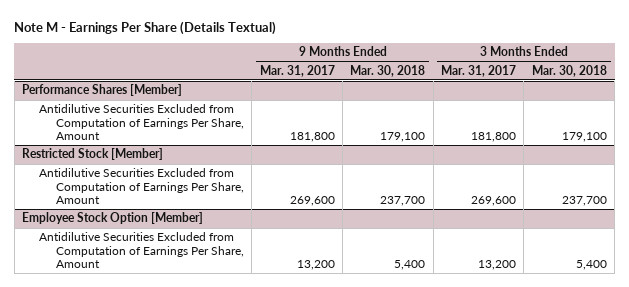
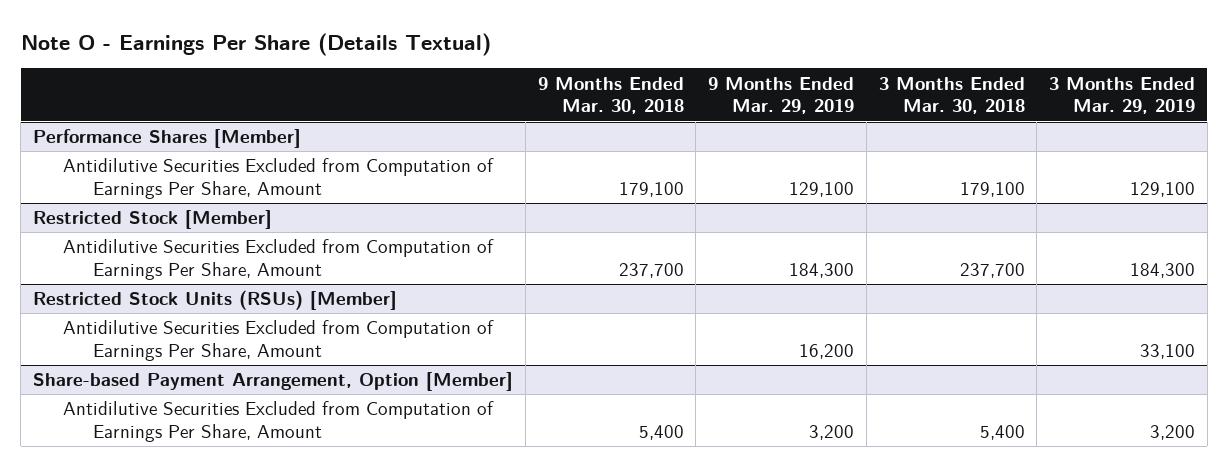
[14,20,277,35] Note M - Earnings Per Share (Details Textual) -> [20,32,491,56] Note O - Earnings Per Share (Details Textual)
[259,64,335,77] Mar. 31, 2017 -> none
[441,64,517,77] Mar. 31, 2017 -> none
none -> [708,76,855,115] 9 Months Ended Mar. 29, 2019
none -> [1049,76,1196,115] 3 Months Ended Mar. 29, 2019
none -> [33,290,398,311] Restricted Stock Units (RSUs) [Member]
none -> [62,320,494,361] Antidilutive Securities Excluded from Computation of Earnings Per Share, Amount
[21,212,203,225] Employee Stock Option [Member] -> [33,372,514,392] Share-based Payment Arrangement, Option [Member]

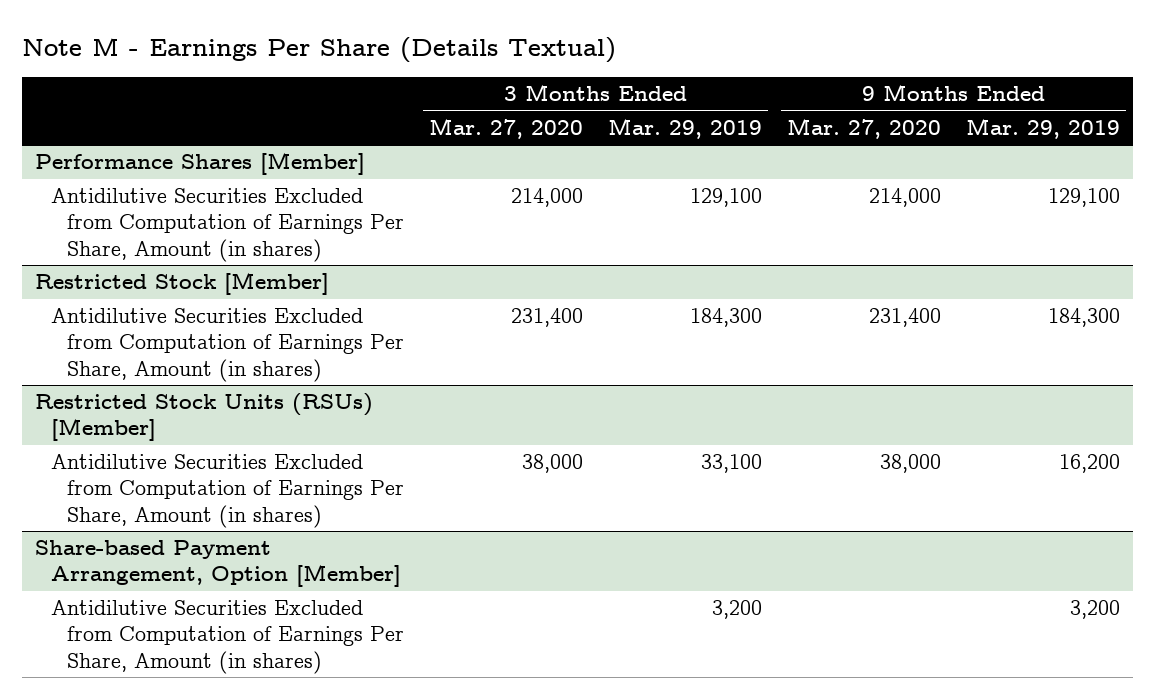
[20,32,491,56] Note O - Earnings Per Share (Details Textual) -> [22,36,617,63] Note M - Earnings Per Share (Details Textual)
[537,76,684,115] 9 Months Ended Mar. 30, 2018 -> none
[878,76,1025,115] 3 Months Ended Mar. 30, 2018 -> none
none -> [429,117,584,139] Mar. 27, 2020
none -> [787,117,942,139] Mar. 27, 2020
[62,158,494,199] Antidilutive Securities Excluded from Computation of Earnings Per Share, Amount -> [51,188,405,262] Antidilutive Securities Excluded from Computation of Earnings Per Share, Amount (in shares)
[62,239,494,280] Antidilutive Securities Excluded from Computation of Earnings Per Share, Amount -> [51,308,405,382] Antidilutive Securities Excluded from Computation of Earnings Per Share, Amount (in shares)
[62,320,494,361] Antidilutive Securities Excluded from Computation of Earnings Per Share, Amount -> [51,454,405,528] Antidilutive Securities Excluded from Computation of Earnings Per Share, Amount (in shares)
[62,401,494,442] Antidilutive Securities Excluded from Computation of Earnings Per Share, Amount -> [51,600,405,674] Antidilutive Securities Excluded from Computation of Earnings Per Share, Amount (in shares)

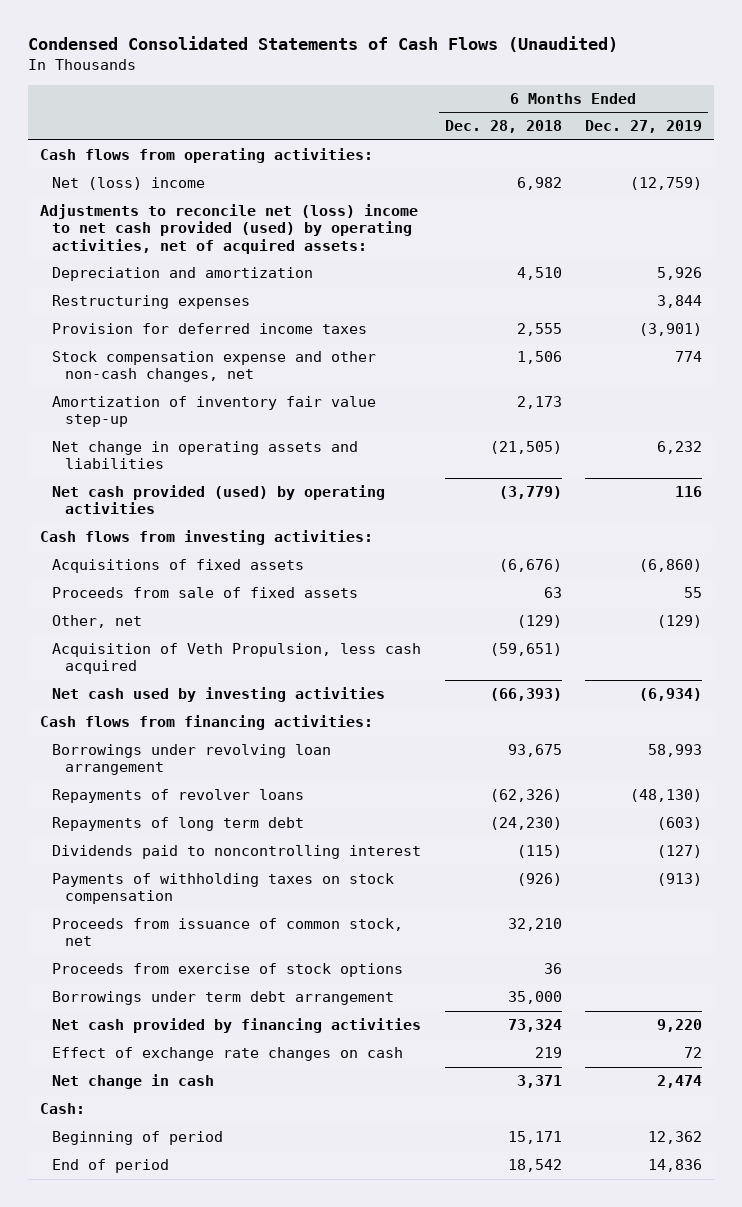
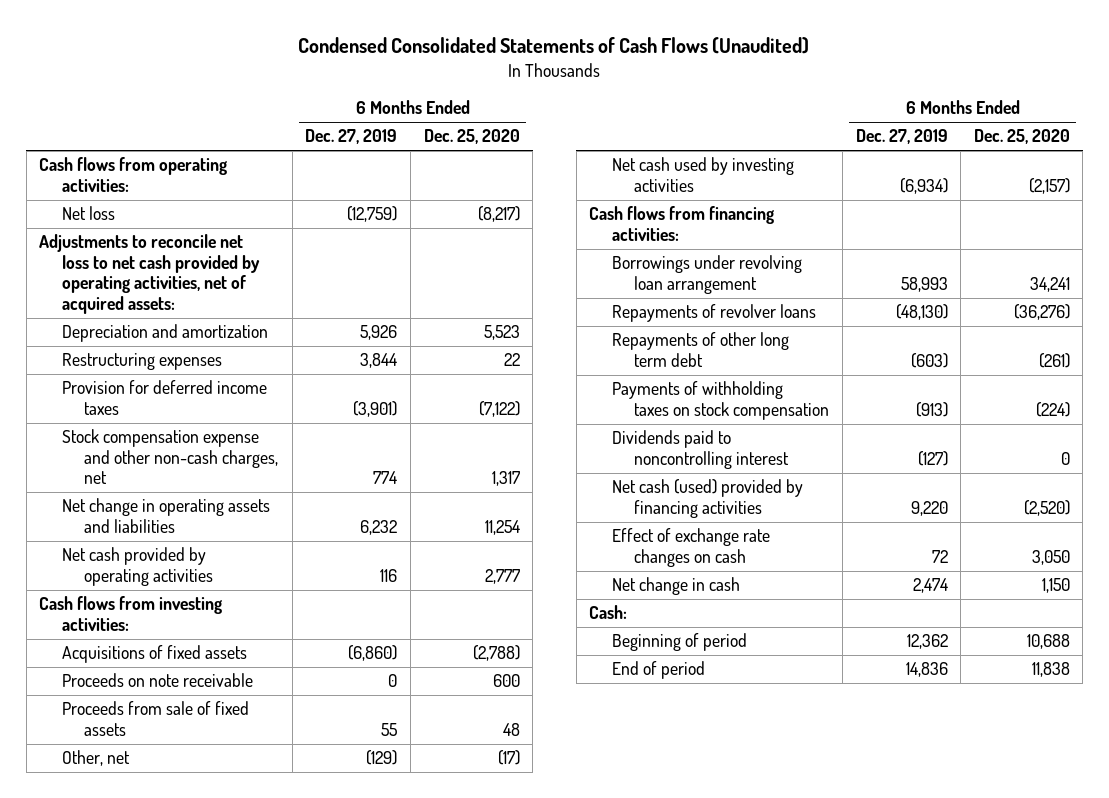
[444,120,562,134] Dec. 28, 2018 -> none
none -> [423,129,520,145] Dec. 25, 2020
[52,177,206,191] Net (loss) income -> [61,206,115,221] Net loss
[39,204,418,254] Adjustments to reconcile net (loss) income to net cash provided (used) by operating activities, net of acquired assets: -> [39,234,260,315] Adjustments to reconcile net loss to net cash provided by operating activities, net of acquired assets:
[52,396,377,428] Amortization of inventory fair value step-up -> none
[52,351,377,383] Stock compensation expense and other non-cash changes, net -> [61,429,279,485] Stock compensation expense and other non-cash charges, net
[52,485,386,515] Net cash provided (used) by operating activities -> [61,547,214,586] Net cash provided by operating activities
none -> [61,673,253,688] Proceeds on note receivable
[52,643,422,675] Acquisition of Veth Propulsion, less cash acquired -> none
[52,817,305,832] Repayments of long term debt -> [611,332,789,367] Repayments of other long term debt
[52,918,404,947] Proceeds from issuance of common stock, net -> none
[52,963,404,978] Proceeds from exercise of stock options -> none
[52,991,395,1006] Borrowings under term debt arrangement -> none
[52,845,422,860] Dividends paid to noncontrolling interest -> [611,430,790,469] Dividends paid to noncontrolling interest
[52,1018,422,1034] Net cash provided by financing activities -> [611,479,803,518] Net cash (used) provided by financing activities

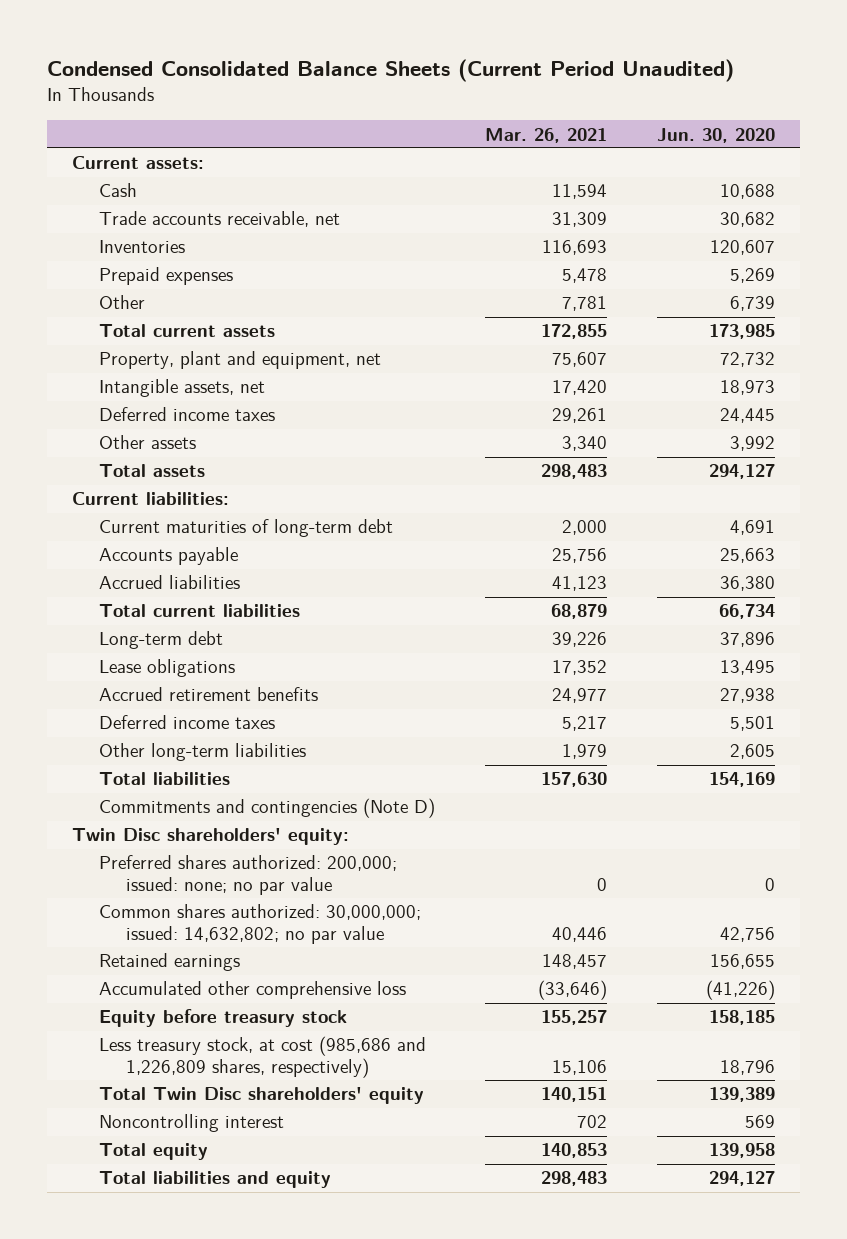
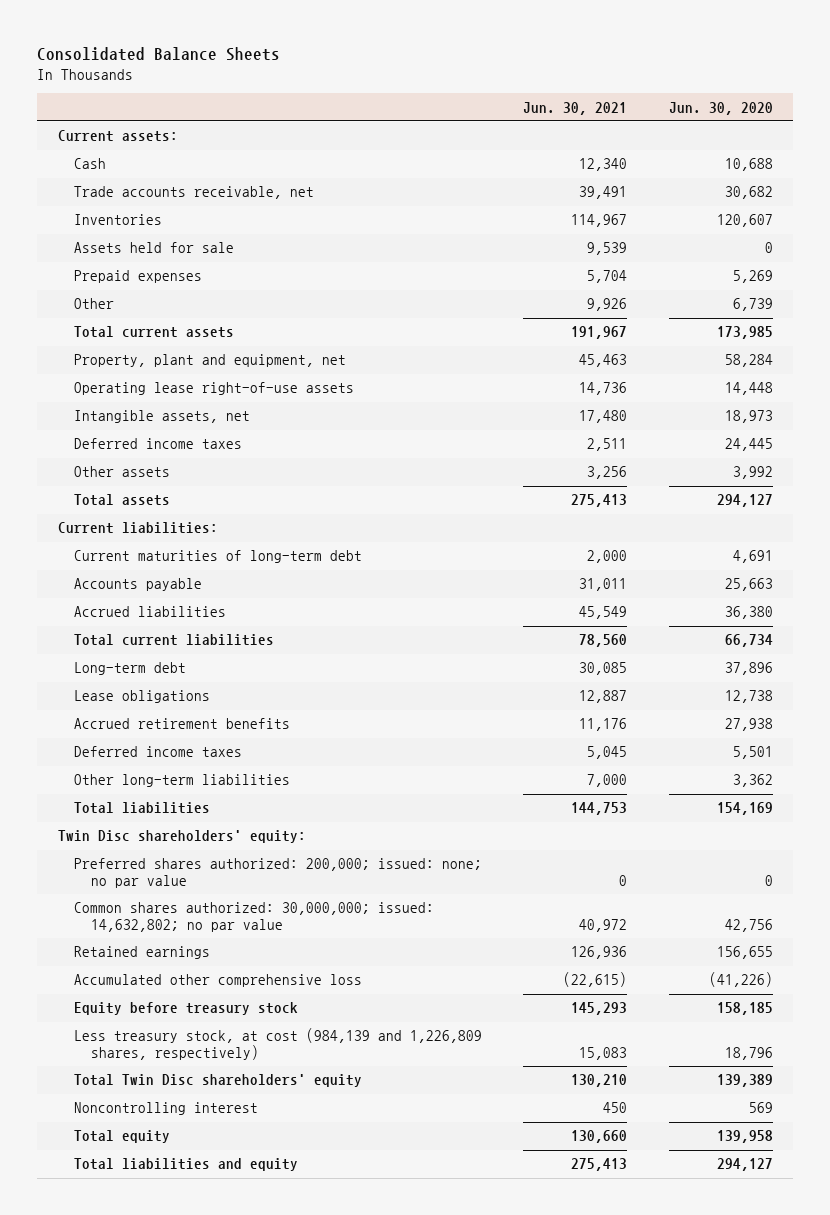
[46,59,734,83] Condensed Consolidated Balance Sheets (Current Period Unaudited) -> [37,47,281,62] Consolidated Balance Sheets
[484,127,607,143] Mar. 26, 2021 -> none
none -> [523,101,628,115] Jun. 30, 2021
none -> [74,242,235,254] Assets held for sale
[720,352,776,368] 72,732 -> [724,354,773,368] 58,284
none -> [74,382,355,396] Operating lease right-of-use assets
[720,660,776,676] 13,495 -> [724,690,773,704] 12,738
[730,744,776,760] 2,605 -> [732,774,773,788] 3,362
[98,798,435,819] Commitments and contingencies (Note D) -> none
[98,1036,426,1079] Less treasury stock, at cost (985,686 and 1,226,809 shares, respectively) -> [74,1028,483,1061] Less treasury stock, at cost (984,139 and 1,226,809 shares, respectively)

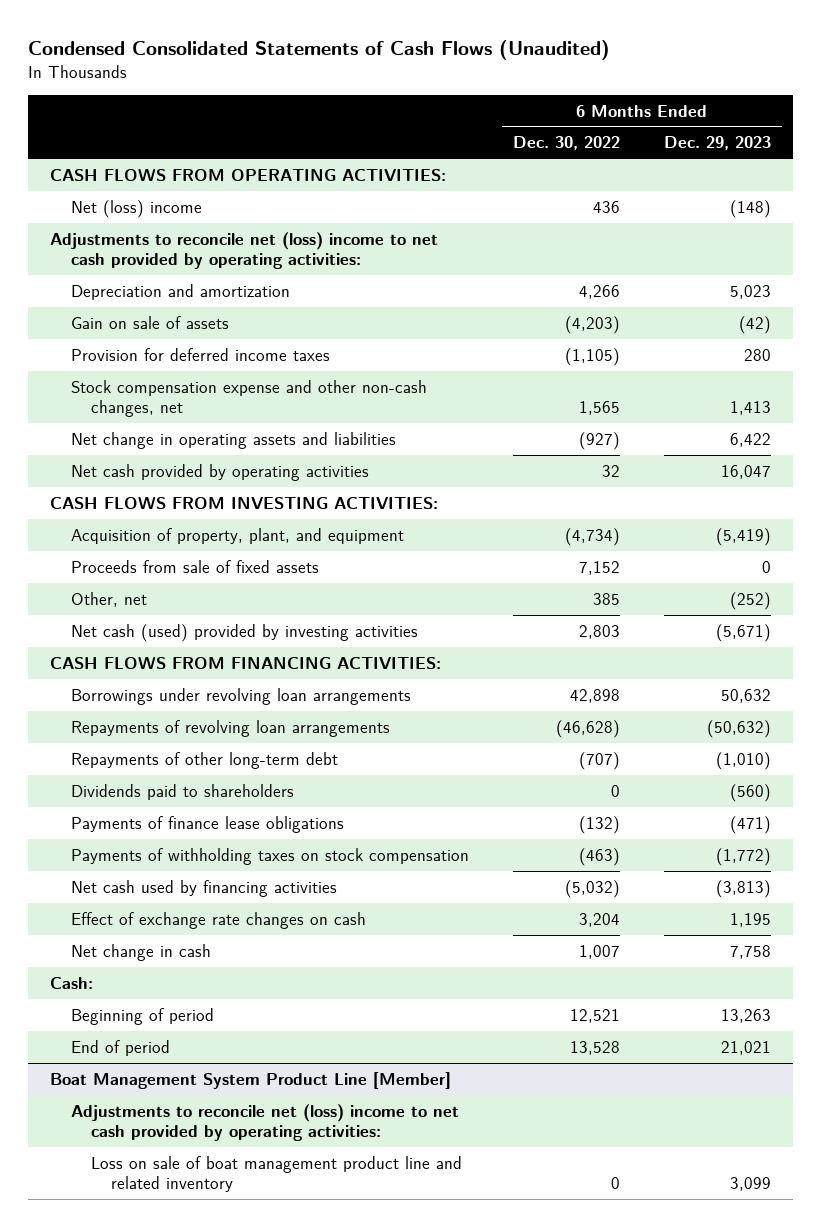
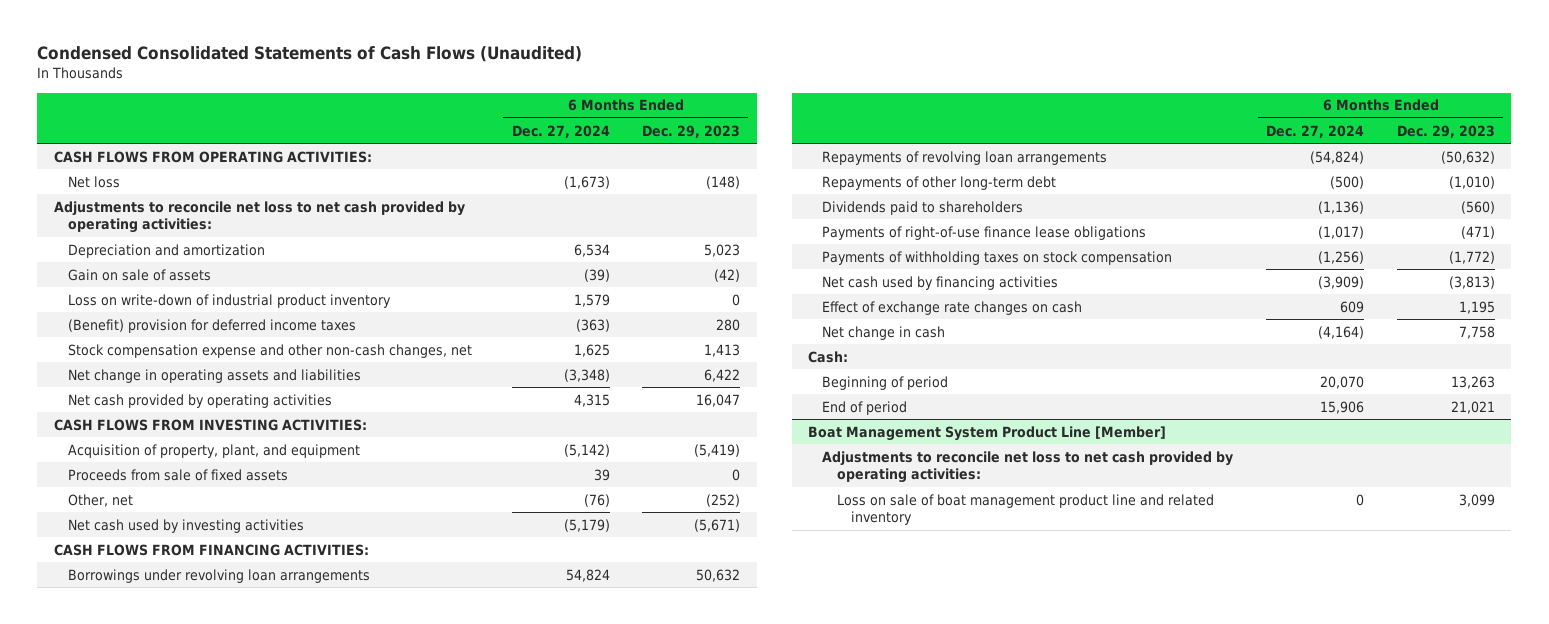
[512,136,620,151] Dec. 30, 2022 -> none
none -> [511,124,610,138] Dec. 27, 2024
[70,199,202,218] Net (loss) income -> [67,175,120,188] Net loss
[50,231,439,270] Adjustments to reconcile net (loss) income to net cash provided by operating activities: -> [53,200,465,234] Adjustments to reconcile net loss to net cash provided by operating activities:
none -> [67,293,391,308] Loss on write-down of industrial product inventory
[70,347,330,361] Provision for deferred income taxes -> [67,318,356,333] (Benefit) provision for deferred income taxes
[70,623,418,642] Net cash (used) provided by investing activities -> [67,518,304,533] Net cash used by investing activities
[70,815,344,833] Payments of finance lease obligations -> [822,225,1147,240] Payments of right-of-use finance lease obligations
[70,1103,459,1142] Adjustments to reconcile net (loss) income to net cash provided by operating activities: -> [822,450,1234,484] Adjustments to reconcile net loss to net cash provided by operating activities:

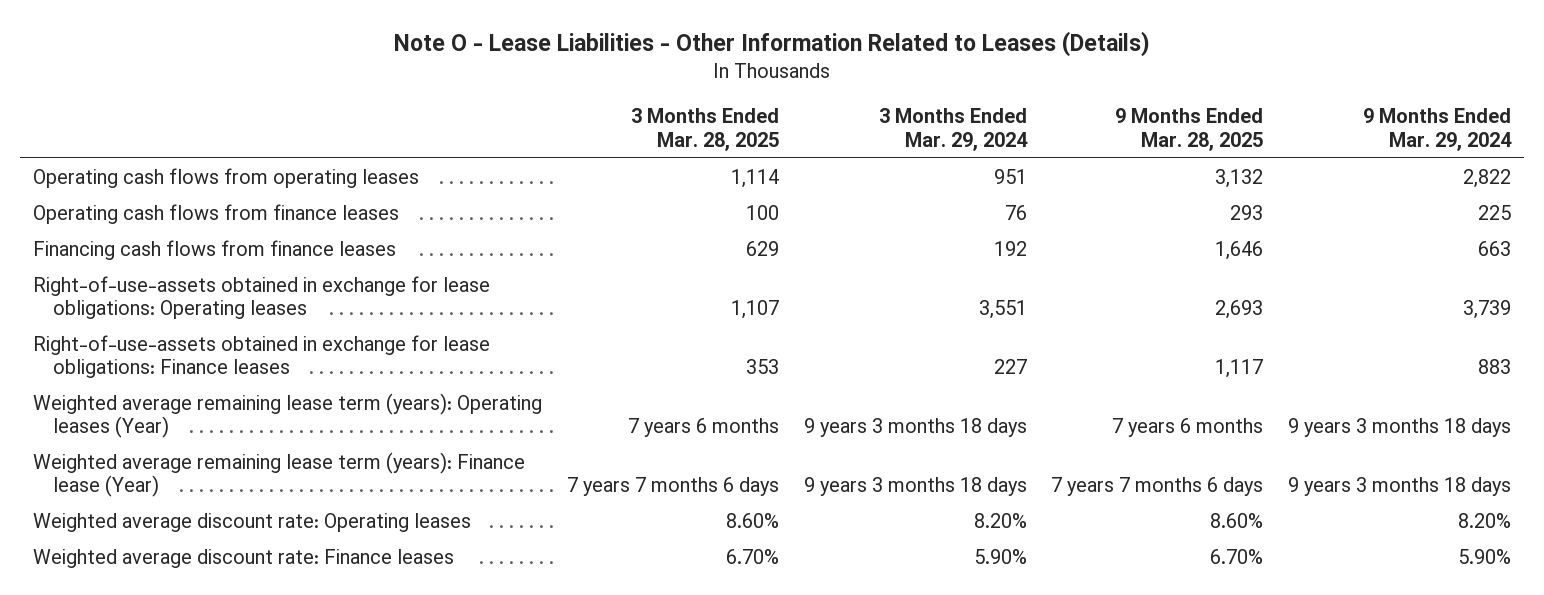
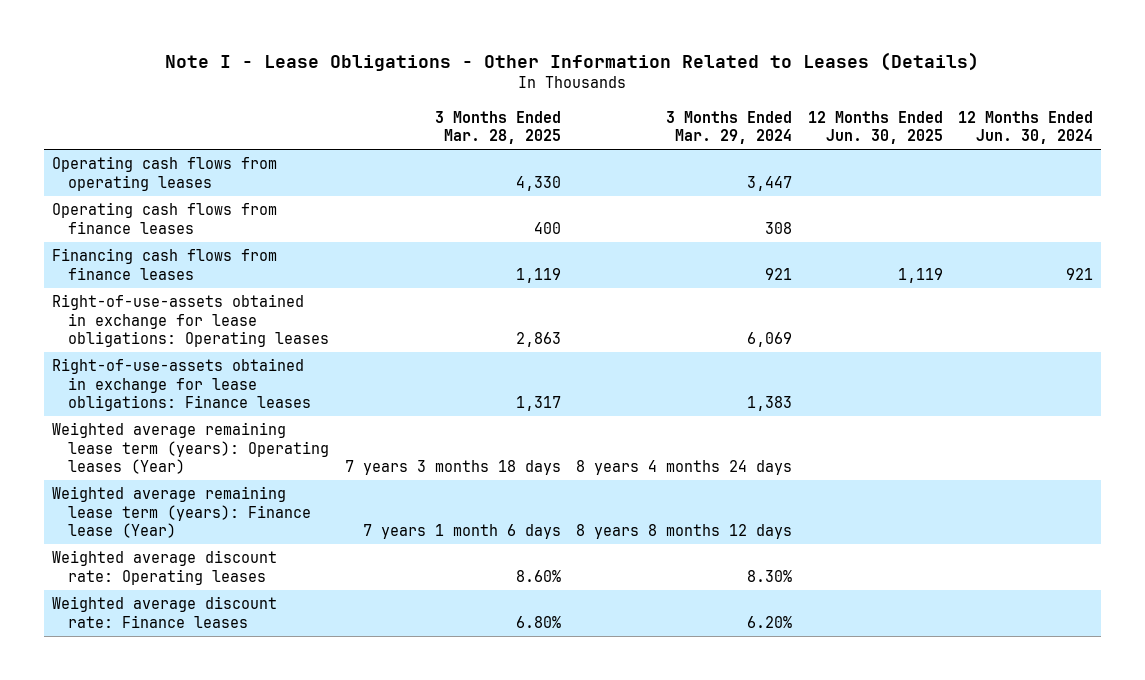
[394,31,1151,58] Note O - Lease Liabilities - Other Information Related to Leases (Details) -> [165,51,980,71] Note I - Lease Obligations - Other Information Related to Leases (Details)
[1115,108,1264,151] 9 Months Ended Mar. 28, 2025 -> none
[1363,108,1513,151] 9 Months Ended Mar. 29, 2024 -> none
none -> [807,110,943,145] 12 Months Ended Jun. 30, 2025
none -> [957,110,1093,145] 12 Months Ended Jun. 30, 2024
[730,168,779,188] 1,114 -> [515,175,561,191] 4,330
[993,168,1027,184] 951 -> [747,175,793,191] 3,447
[745,204,779,220] 100 -> [533,221,561,234] 400
[1004,204,1027,220] 76 -> [765,221,793,234] 308
[745,240,779,256] 629 -> [515,267,561,283] 1,119
[993,240,1027,256] 192 -> [765,267,793,280] 921
[730,300,779,320] 1,107 -> [515,332,561,348] 2,863
[978,300,1027,320] 3,551 -> [747,332,793,348] 6,069
[745,359,779,375] 353 -> [515,396,561,412] 1,317
[993,359,1027,375] 227 -> [747,396,793,412] 1,383
[627,418,779,438] 7 years 6 months -> [344,460,561,476] 7 years 3 months 18 days
[803,418,1027,438] 9 years 3 months 18 days -> [576,460,793,476] 8 years 4 months 24 days
[566,477,779,497] 7 years 7 months 6 days -> [362,524,561,540] 7 years 1 month 6 days
[803,477,1027,497] 9 years 3 months 18 days -> [576,524,793,540] 8 years 8 months 12 days
[973,512,1027,528] 8.20% -> [747,569,793,582] 8.30%
[725,548,779,564] 6.70% -> [515,615,561,628] 6.80%
[973,548,1027,564] 5.90% -> [747,615,793,628] 6.20%

